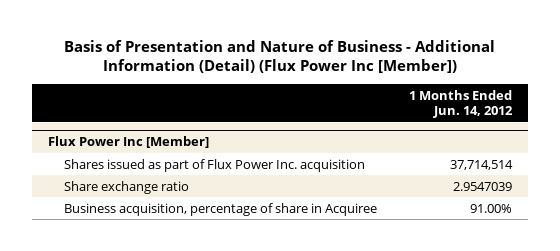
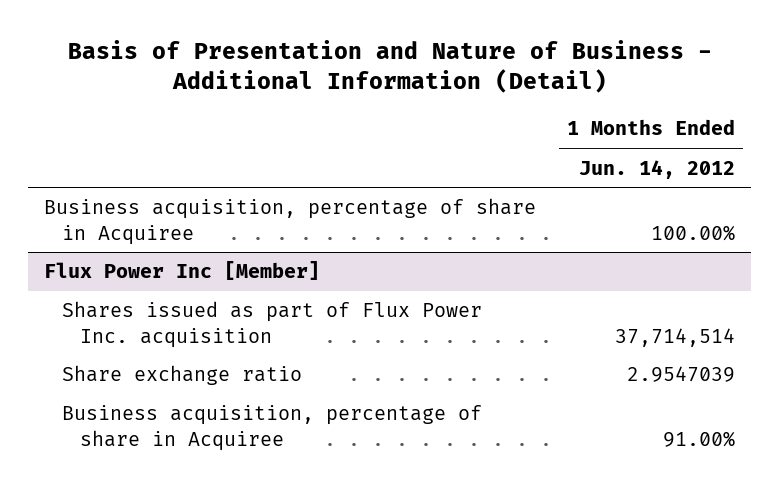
[64,39,496,74] Basis of Presentation and Nature of Business - Additional Information (Detail) (Flux Power Inc [Member]) -> [67,39,712,94] Basis of Presentation and Nature of Business - Additional Information (Detail)
none -> [43,198,536,245] Business acquisition, percentage of share in Acquiree

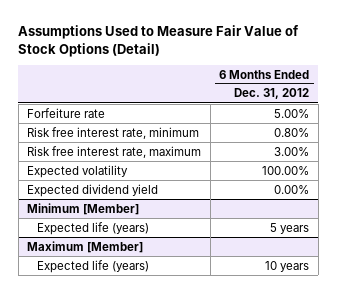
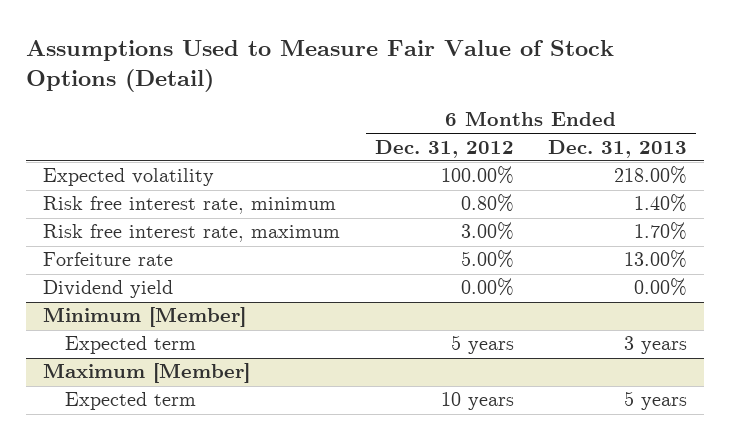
none -> [548,139,688,158] Dec. 31, 2013
[27,164,129,178] Expected volatility -> [43,168,215,187] Expected volatility
[27,107,106,118] Forfeiture rate -> [43,252,174,267] Forfeiture rate
[27,183,159,197] Expected dividend yield -> [43,280,174,299] Dividend yield
[37,221,150,235] Expected life (years) -> [64,336,196,355] Expected term
[37,259,150,273] Expected life (years) -> [64,392,196,411] Expected term

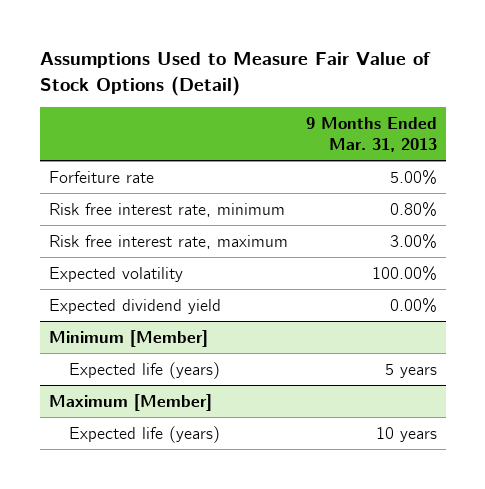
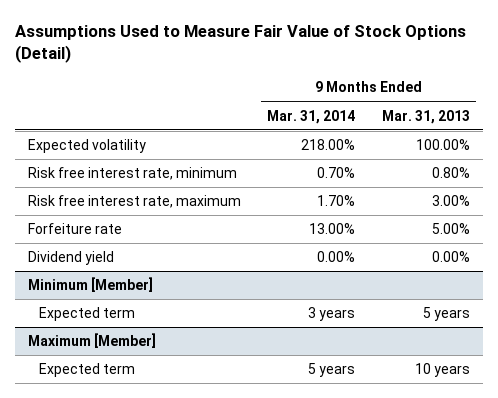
none -> [267,109,356,124] Mar. 31, 2014
[48,266,183,282] Expected volatility -> [28,139,147,154] Expected volatility
[48,170,154,183] Forfeiture rate -> [28,223,123,235] Forfeiture rate
[48,298,221,314] Expected dividend yield -> [28,251,115,266] Dividend yield
[68,361,220,379] Expected life (years) -> [38,307,135,322] Expected term
[68,425,220,443] Expected life (years) -> [38,363,135,378] Expected term

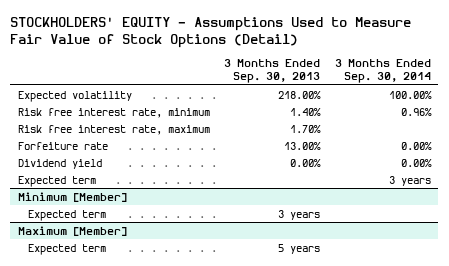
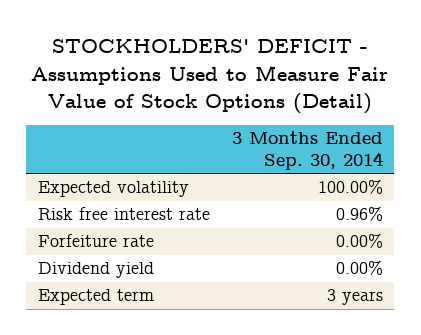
[10,17,412,48] STOCKHOLDERS' EQUITY - Assumptions Used to Measure Fair Value of Stock Options (Detail) -> [31,39,389,114] STOCKHOLDERS' DEFICIT - Assumptions Used to Measure Fair Value of Stock Options (Detail)
[224,59,321,84] 3 Months Ended Sep. 30, 2013 -> none
[17,124,210,135] Risk free interest rate, maximum -> none
[17,107,210,118] Risk free interest rate, minimum -> [37,207,210,221] Risk free interest rate
[17,191,127,202] Minimum [Member] -> none
[28,209,107,221] Expected term -> none
[17,225,127,236] Maximum [Member] -> none
[28,243,107,255] Expected term -> none

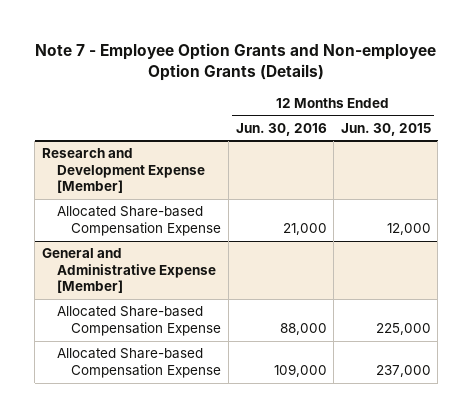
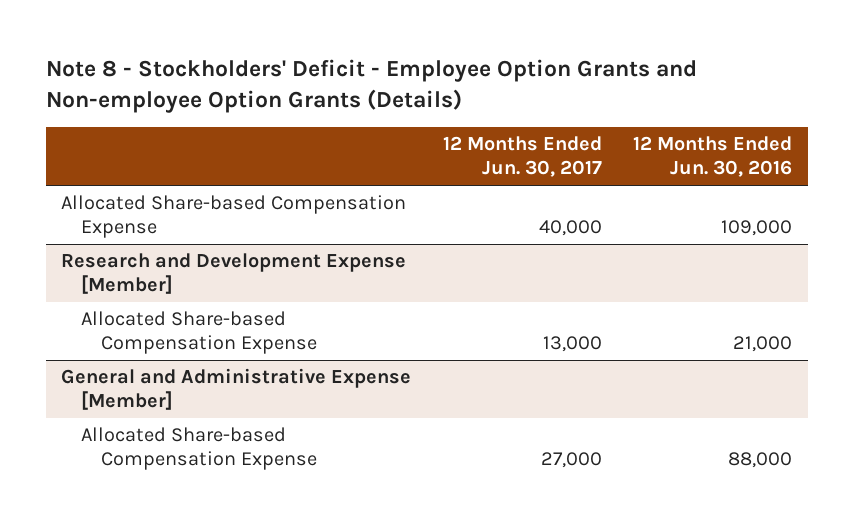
[35,42,437,81] Note 7 - Employee Option Grants and Non-employee Option Grants (Details) -> [45,59,697,114] Note 8 - Stockholders' Deficit - Employee Option Grants and Non-employee Option Grants (Details)
[340,122,431,136] Jun. 30, 2015 -> none
none -> [442,136,602,178] 12 Months Ended Jun. 30, 2017
none -> [61,195,407,239] Allocated Share-based Compensation Expense
[56,348,222,378] Allocated Share-based Compensation Expense -> none

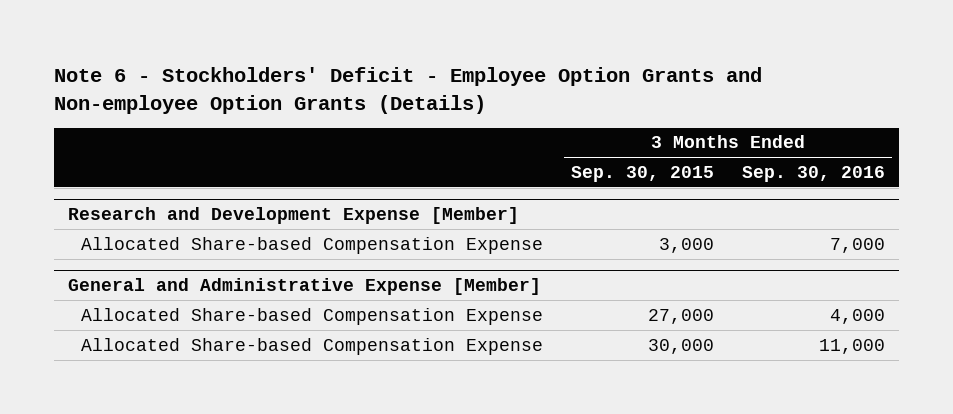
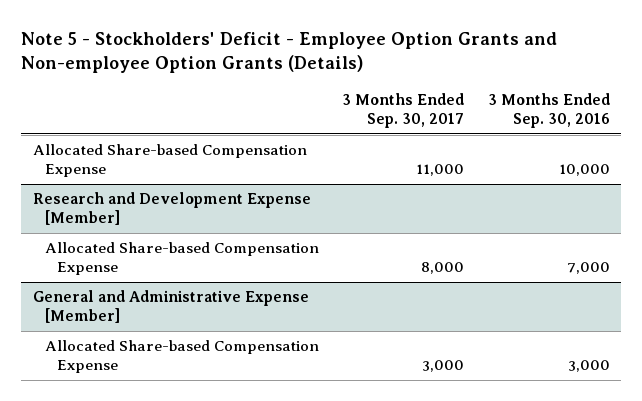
[53,66,762,114] Note 6 - Stockholders' Deficit - Employee Option Grants and Non-employee Option Grants (Details) -> [20,32,557,74] Note 5 - Stockholders' Deficit - Employee Option Grants and Non-employee Option Grants (Details)
[571,165,715,182] Sep. 30, 2015 -> none
none -> [342,92,465,129] 3 Months Ended Sep. 30, 2017
none -> [32,144,307,178] Allocated Share-based Compensation Expense
[81,337,544,355] Allocated Share-based Compensation Expense -> none
[830,308,886,324] 4,000 -> [567,360,610,373] 3,000

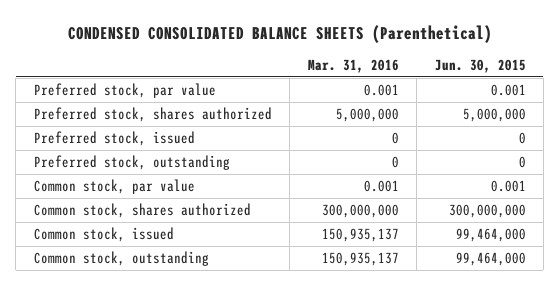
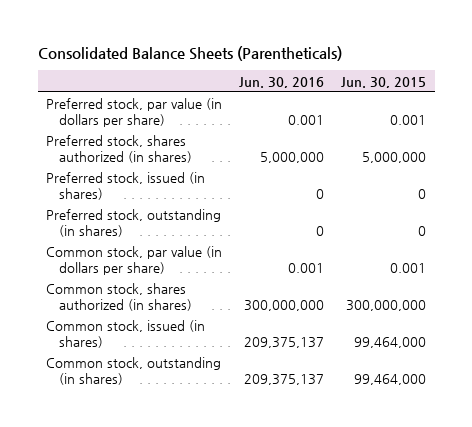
[67,24,492,43] CONDENSED CONSOLIDATED BALANCE SHEETS (Parenthetical) -> [37,45,342,61] Consolidated Balance Sheets (Parentheticals)
[307,59,399,74] Mar. 31, 2016 -> none
none -> [239,76,325,88] Jun. 30, 2016
[33,82,216,98] Preferred stock, par value -> [46,98,223,128] Preferred stock, par value (in dollars per share)
[33,106,272,122] Preferred stock, shares authorized -> [46,135,192,164] Preferred stock, shares authorized (in shares)
[33,130,195,146] Preferred stock, issued -> [46,172,206,201] Preferred stock, issued (in shares)
[33,154,230,170] Preferred stock, outstanding -> [46,209,222,238] Preferred stock, outstanding (in shares)
[33,178,195,194] Common stock, par value -> [46,246,223,276] Common stock, par value (in dollars per share)
[33,202,251,218] Common stock, shares authorized -> [46,283,192,312] Common stock, shares authorized (in shares)
[33,226,174,242] Common stock, issued -> [46,320,206,349] Common stock, issued (in shares)
[33,250,209,266] Common stock, outstanding -> [46,357,222,386] Common stock, outstanding (in shares)

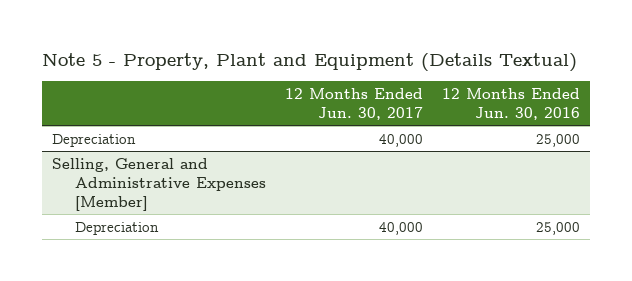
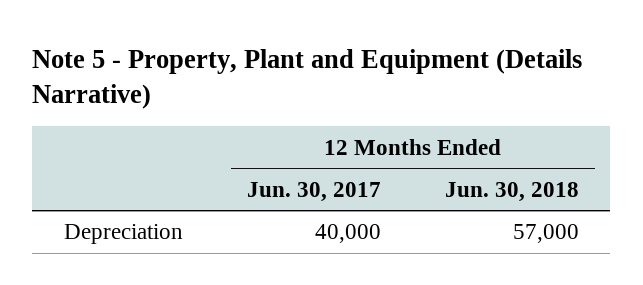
[42,52,578,72] Note 5 - Property, Plant and Equipment (Details Textual) -> [32,48,583,110] Note 5 - Property, Plant and Equipment (Details Narrative)
[442,87,581,121] 12 Months Ended Jun. 30, 2016 -> none
none -> [444,181,579,202] Jun. 30, 2018
[52,157,267,212] Selling, General and Administrative Expenses [Member] -> none
[75,221,160,235] Depreciation -> none

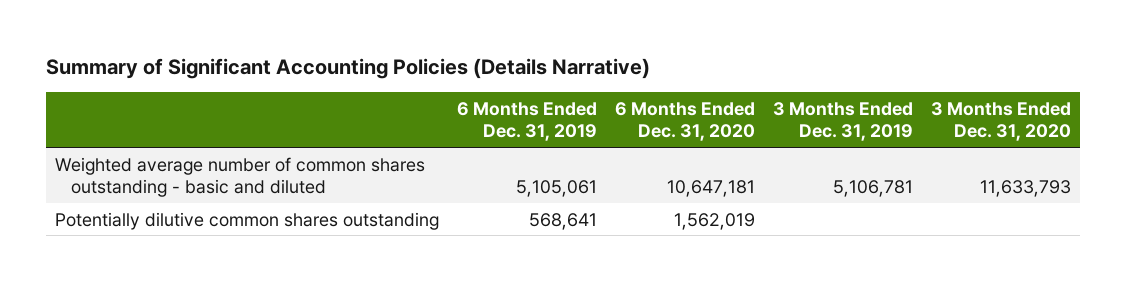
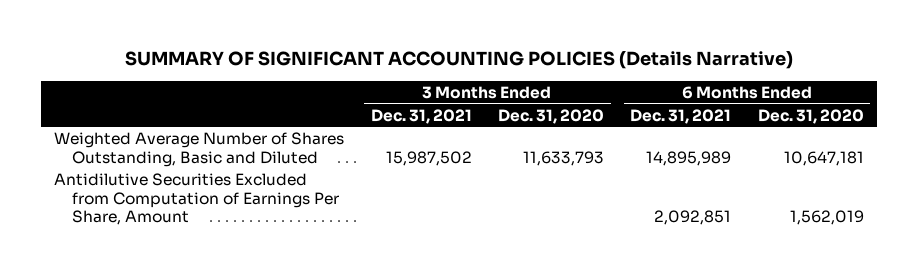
[46,58,651,80] Summary of Significant Accounting Policies (Details Narrative) -> [124,51,793,70] SUMMARY OF SIGNIFICANT ACCOUNTING POLICIES (Details Narrative)
[457,101,598,142] 6 Months Ended Dec. 31, 2019 -> none
[773,101,914,142] 3 Months Ended Dec. 31, 2019 -> none
none -> [370,108,472,124] Dec. 31, 2021
none -> [630,108,732,124] Dec. 31, 2021
[55,156,426,198] Weighted average number of common shares outstanding - basic and diluted -> [54,132,345,167] Weighted Average Number of Shares Outstanding, Basic and Diluted
[55,211,440,230] Potentially dilutive common shares outstanding -> [54,173,339,226] Antidilutive Securities Excluded from Computation of Earnings Per Share, Amount

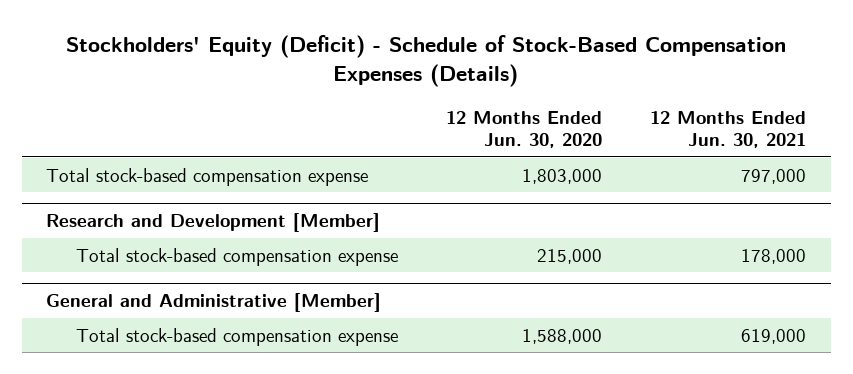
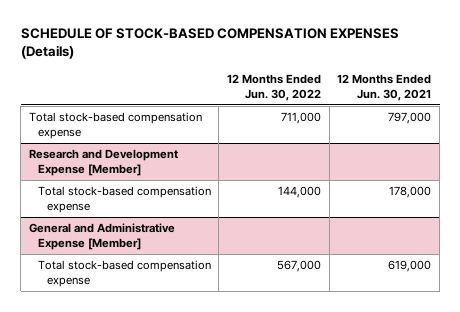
[66,34,787,88] Stockholders' Equity (Deficit) - Schedule of Stock-Based Compensation Expenses (Details) -> [20,28,399,60] SCHEDULE OF STOCK-BASED COMPENSATION EXPENSES (Details)
[446,110,603,149] 12 Months Ended Jun. 30, 2020 -> none
none -> [227,74,322,101] 12 Months Ended Jun. 30, 2022
[46,213,381,233] Research and Development [Member] -> [28,149,178,176] Research and Development Expense [Member]
[46,293,382,313] General and Administrative [Member] -> [28,223,175,250] General and Administrative Expense [Member]

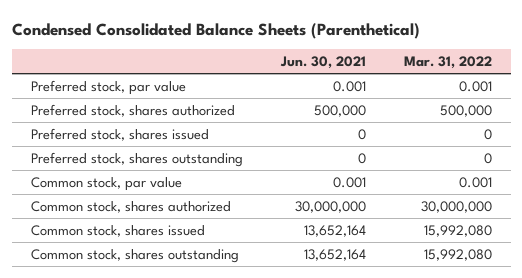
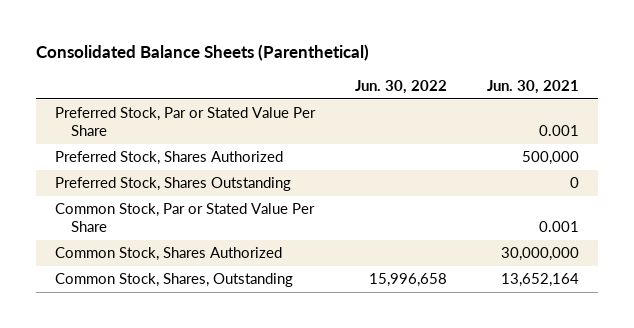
[11,22,420,39] Condensed Consolidated Balance Sheets (Parenthetical) -> [35,44,369,62] Consolidated Balance Sheets (Parenthetical)
[403,55,492,69] Mar. 31, 2022 -> none
none -> [354,79,447,94] Jun. 30, 2022
[30,127,209,141] Preferred stock, shares issued -> none
[30,224,205,237] Common stock, shares issued -> none
[30,79,186,95] Preferred stock, par value -> [55,107,317,136] Preferred Stock, Par or Stated Value Per Share
[30,103,235,117] Preferred stock, shares authorized -> [55,151,284,166] Preferred Stock, Shares Authorized
[30,151,243,167] Preferred stock, shares outstanding -> [55,177,292,192] Preferred Stock, Shares Outstanding
[30,176,182,191] Common stock, par value -> [55,203,316,232] Common Stock, Par or Stated Value Per Share
[30,200,231,213] Common stock, shares authorized -> [55,247,283,262] Common Stock, Shares Authorized
[30,248,239,263] Common stock, shares outstanding -> [55,273,294,288] Common Stock, Shares, Outstanding

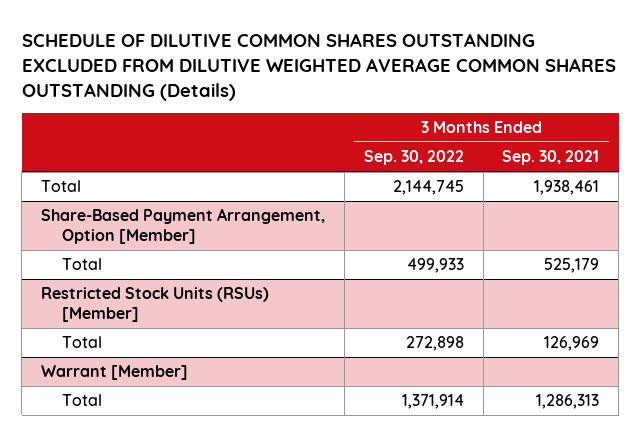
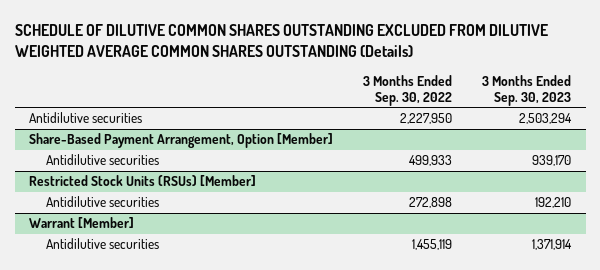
[502,150,600,166] Sep. 30, 2021 -> none
none -> [481,74,571,106] 3 Months Ended Sep. 30, 2023
[41,180,82,193] Total -> none
none -> [29,112,143,124] Antidilutive securities
[61,258,102,271] Total -> [45,154,159,166] Antidilutive securities
[61,336,102,349] Total -> [45,196,159,208] Antidilutive securities
[61,394,102,407] Total -> none
none -> [45,238,159,250] Antidilutive securities

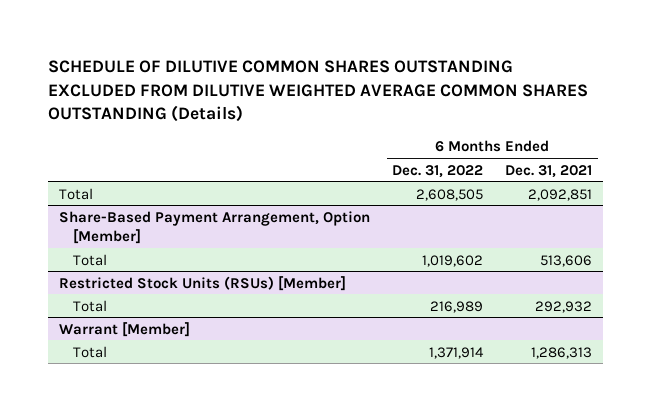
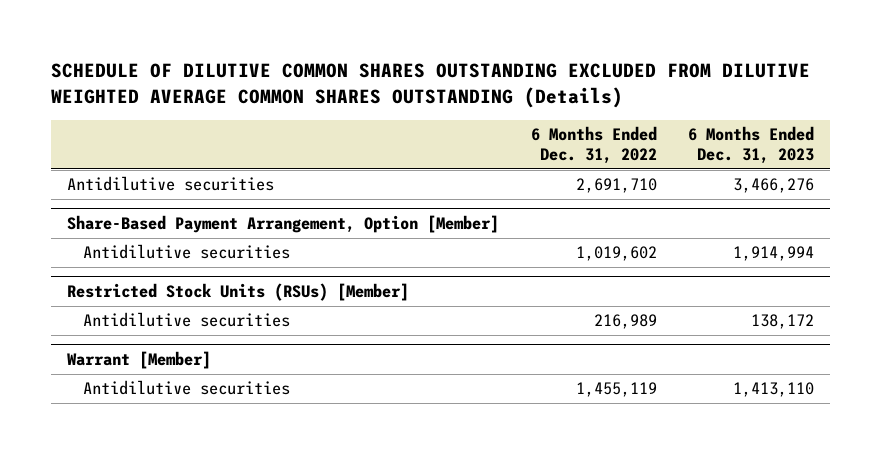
[505,164,593,178] Dec. 31, 2021 -> none
none -> [688,125,815,164] 6 Months Ended Dec. 31, 2023
[59,187,94,200] Total -> none
none -> [67,176,275,192] Antidilutive securities
[73,253,108,266] Total -> [82,244,290,260] Antidilutive securities
[73,299,108,312] Total -> [82,312,290,328] Antidilutive securities
[73,345,108,358] Total -> none
none -> [82,380,290,396] Antidilutive securities

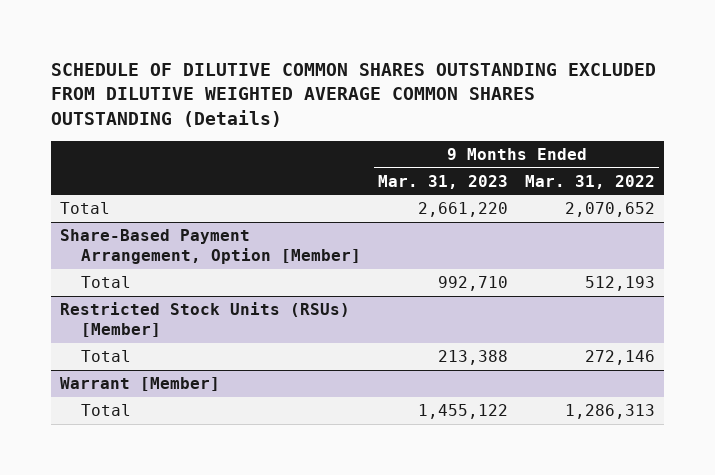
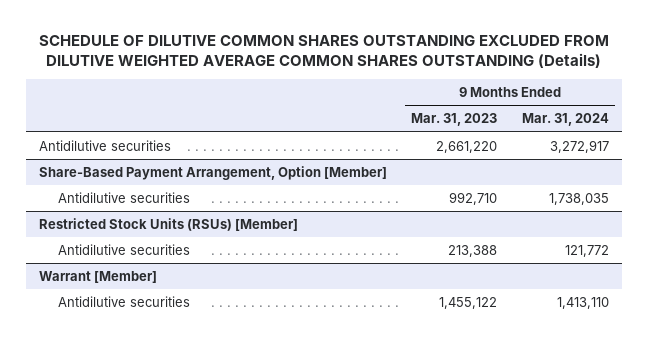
[525,174,656,189] Mar. 31, 2022 -> none
none -> [522,113,610,127] Mar. 31, 2024
[59,202,110,215] Total -> [38,139,171,151] Antidilutive securities
[80,276,131,289] Total -> [57,191,190,203] Antidilutive securities
[80,350,131,363] Total -> [57,243,190,255] Antidilutive securities
[80,404,131,417] Total -> [57,295,190,307] Antidilutive securities

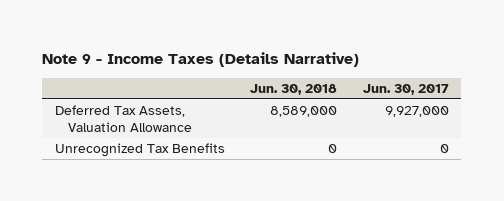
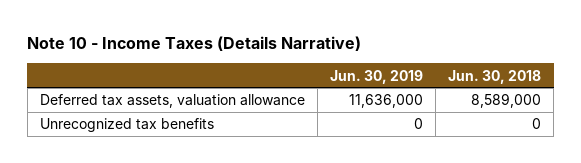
[42,51,360,67] Note 9 - Income Taxes (Details Narrative) -> [27,36,362,52] Note 10 - Income Taxes (Details Narrative)
[362,83,449,95] Jun. 30, 2017 -> none
none -> [329,69,423,84] Jun. 30, 2019
[54,105,193,133] Deferred Tax Assets, Valuation Allowance -> [39,94,305,109] Deferred tax assets, valuation allowance
[54,143,225,158] Unrecognized Tax Benefits -> [39,118,214,133] Unrecognized tax benefits

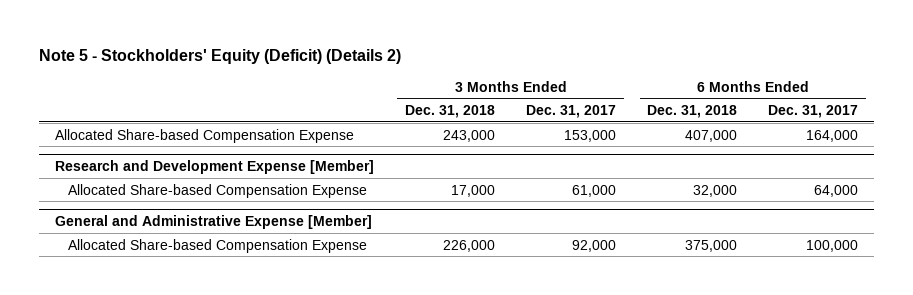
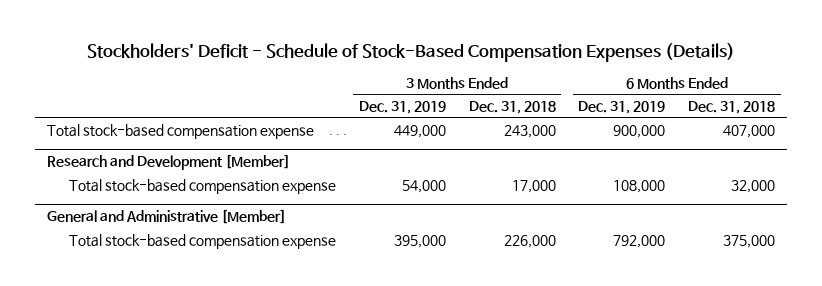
[39,49,402,65] Note 5 - Stockholders' Equity (Deficit) (Details 2) -> [86,43,735,63] Stockholders' Deficit - Schedule of Stock-Based Compensation Expenses (Details)
[526,105,617,119] Dec. 31, 2017 -> none
[768,105,859,119] Dec. 31, 2017 -> none
none -> [358,100,446,114] Dec. 31, 2019
none -> [578,100,666,114] Dec. 31, 2019
[54,128,354,143] Allocated Share-based Compensation Expense -> [46,123,314,139] Total stock-based compensation expense
[54,160,374,175] Research and Development Expense [Member] -> [46,154,290,171] Research and Development [Member]
[67,183,367,198] Allocated Share-based Compensation Expense -> [68,178,336,194] Total stock-based compensation expense
[54,215,372,230] General and Administrative Expense [Member] -> [46,209,286,225] General and Administrative [Member]
[67,238,367,253] Allocated Share-based Compensation Expense -> [68,233,336,249] Total stock-based compensation expense

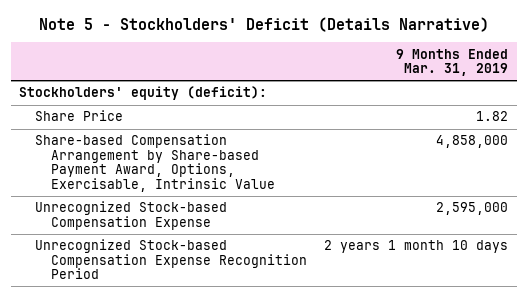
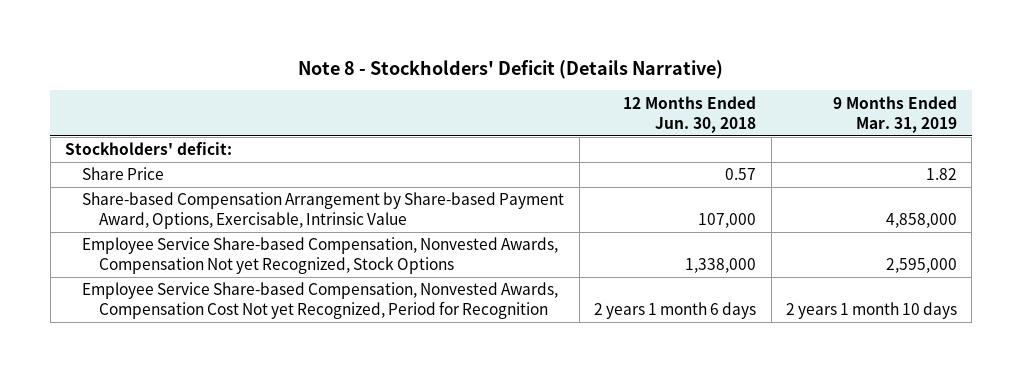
[38,16,489,32] Note 5 - Stockholders' Deficit (Details Narrative) -> [298,59,724,79] Note 8 - Stockholders' Deficit (Details Narrative)
none -> [623,95,757,133] 12 Months Ended Jun. 30, 2018
[19,86,268,101] Stockholders' equity (deficit): -> [65,142,233,156] Stockholders' deficit:
[35,201,228,230] Unrecognized Stock-based Compensation Expense -> [82,237,559,275] Employee Service Share-based Compensation, Nonvested Awards, Compensation Not yet Recognized, Stock Options
[35,239,308,280] Unrecognized Stock-based Compensation Expense Recognition Period -> [82,282,559,320] Employee Service Share-based Compensation, Nonvested Awards, Compensation Cost Not yet Recognized, Period for Recognition

